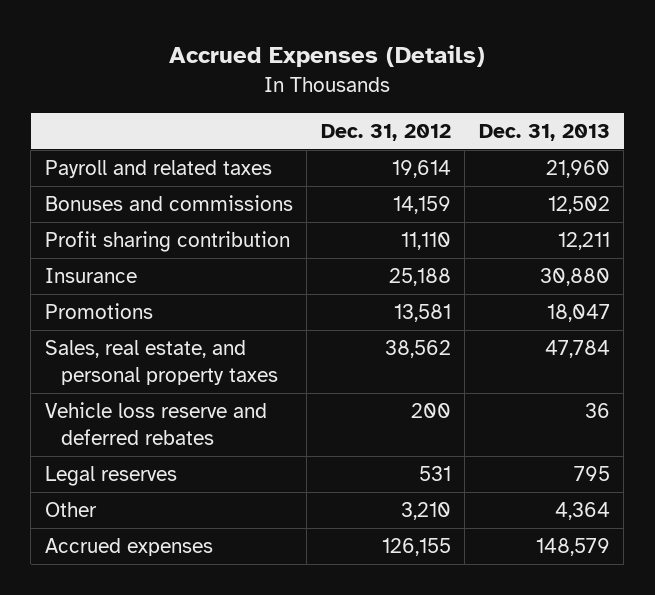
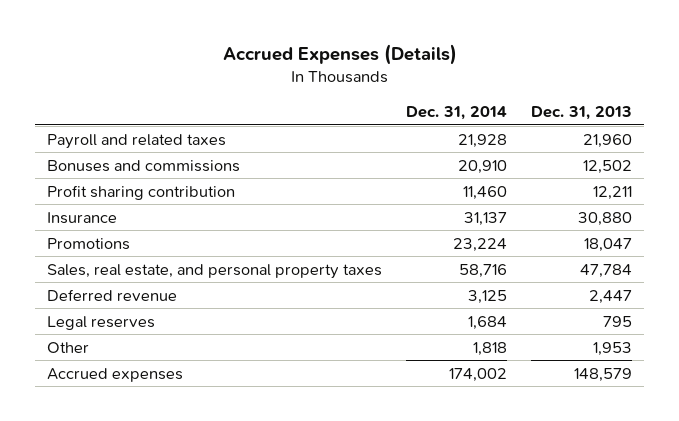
[320,123,451,141] Dec. 31, 2012 -> none
none -> [406,106,508,121] Dec. 31, 2014
[44,402,267,446] Vehicle loss reserve and deferred rebates -> none
none -> [47,288,178,301] Deferred revenue
[554,502,610,521] 4,364 -> [593,341,633,356] 1,953

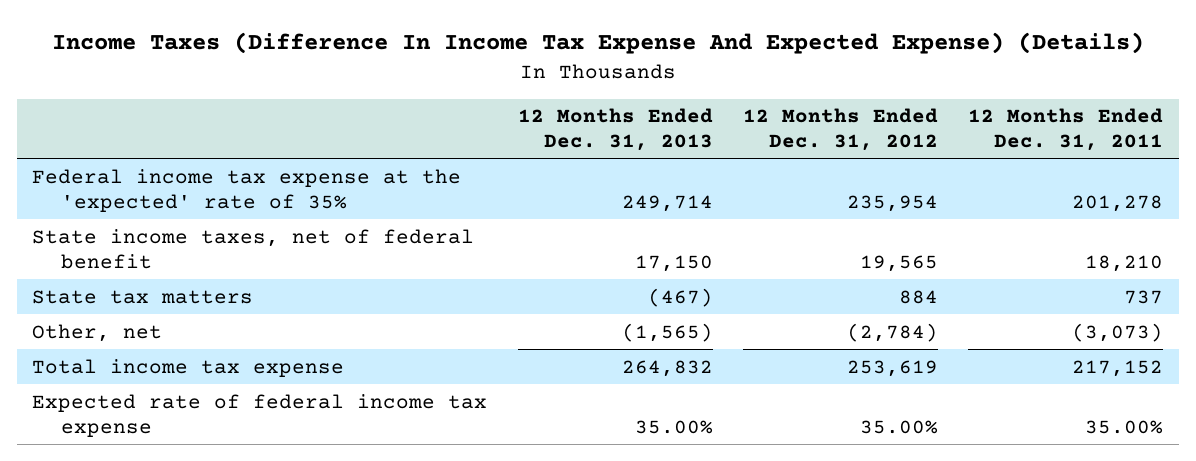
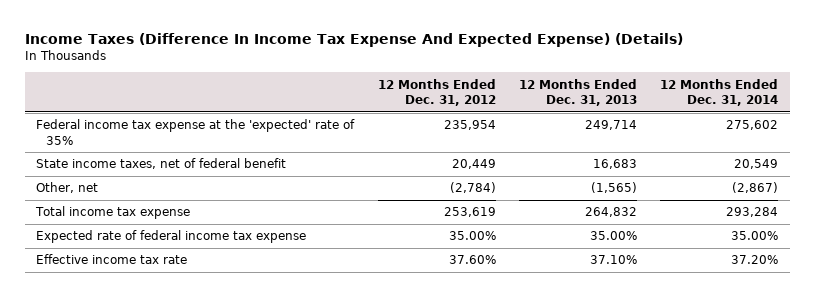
[968,108,1164,152] 12 Months Ended Dec. 31, 2011 -> none
none -> [659,78,778,107] 12 Months Ended Dec. 31, 2014
[32,289,254,304] State tax matters -> none
[634,254,713,272] 17,150 -> [592,159,637,170] 16,683
[860,254,939,272] 19,565 -> [451,159,496,170] 20,449
none -> [36,254,188,265] Effective income tax rate

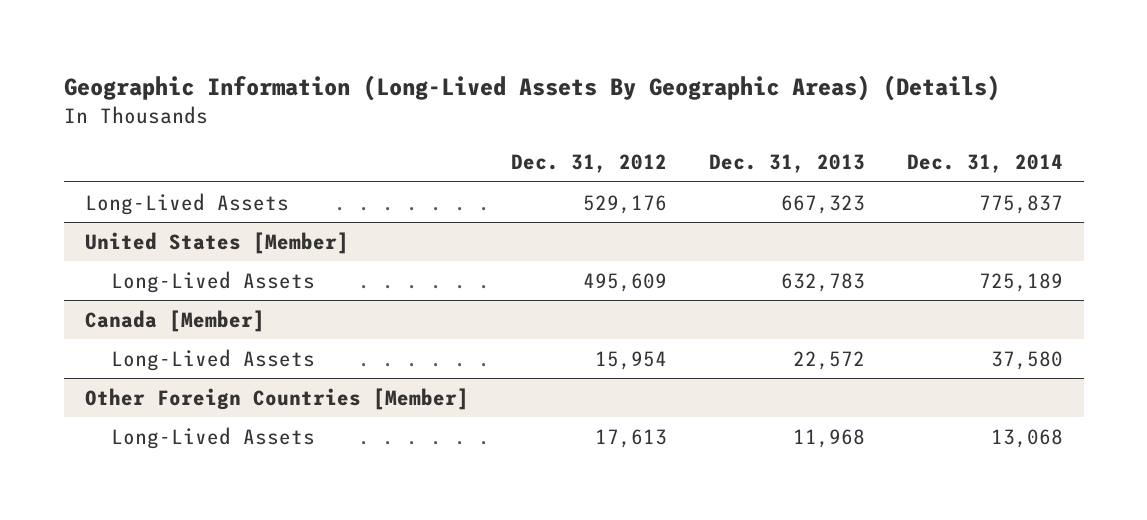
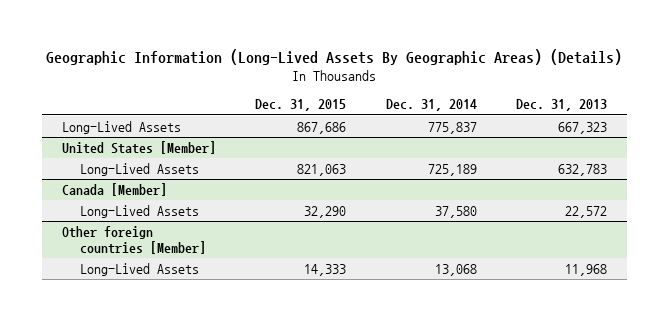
[510,154,667,174] Dec. 31, 2012 -> none
none -> [255,99,347,112] Dec. 31, 2015
[84,387,469,410] Other Foreign Countries [Member] -> [61,225,206,254] Other foreign countries [Member]

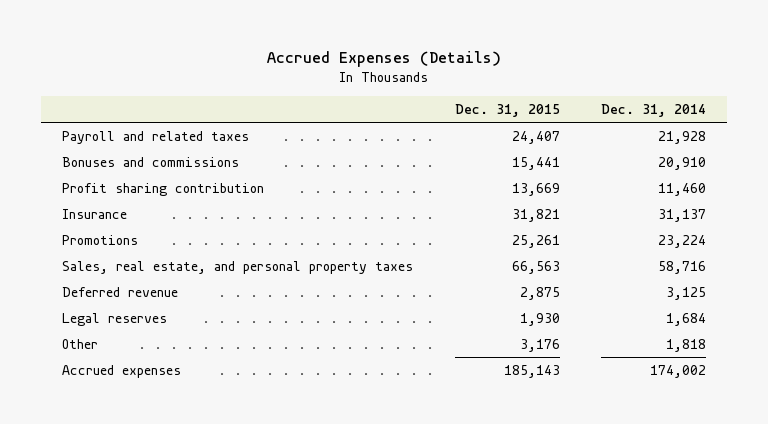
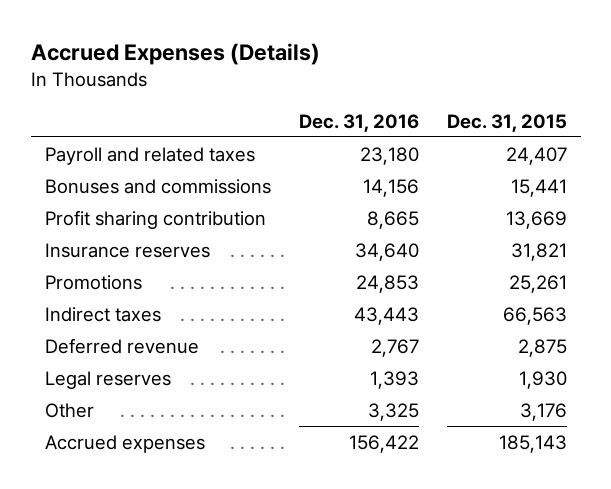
[601,103,707,117] Dec. 31, 2014 -> none
none -> [298,113,419,132] Dec. 31, 2016
[62,208,128,219] Insurance -> [44,242,210,258] Insurance reserves
[62,260,414,274] Sales, real estate, and personal property taxes -> [44,306,161,322] Indirect taxes

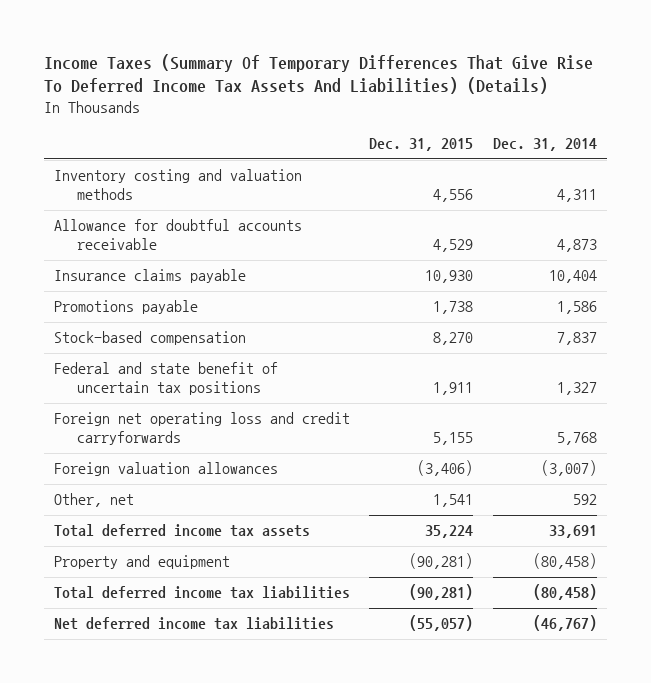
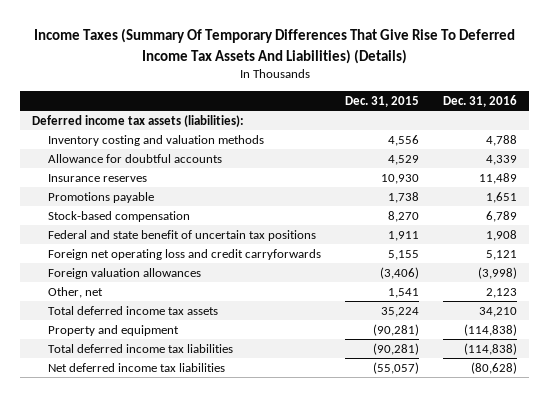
[493,138,598,152] Dec. 31, 2014 -> none
none -> [443,94,518,107] Dec. 31, 2016
none -> [32,114,245,127] Deferred income tax assets (liabilities):
[53,219,302,251] Allowance for doubtful accounts receivable -> [47,153,222,163] Allowance for doubtful accounts
[53,269,246,284] Insurance claims payable -> [47,173,147,182] Insurance reserves

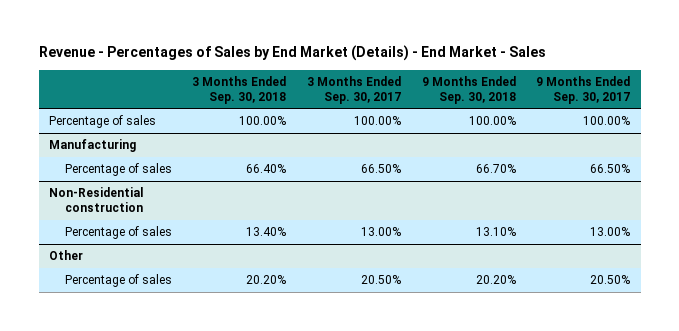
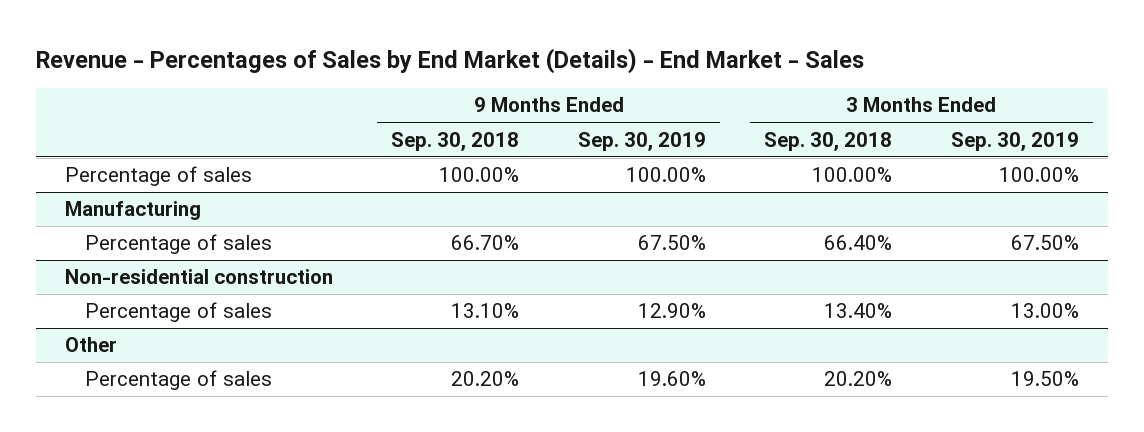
[307,75,402,104] 3 Months Ended Sep. 30, 2017 -> none
[536,75,631,104] 9 Months Ended Sep. 30, 2017 -> none
none -> [577,131,706,151] Sep. 30, 2019
none -> [950,131,1079,151] Sep. 30, 2019
[49,187,144,213] Non-Residential construction -> [65,269,334,285] Non-residential construction

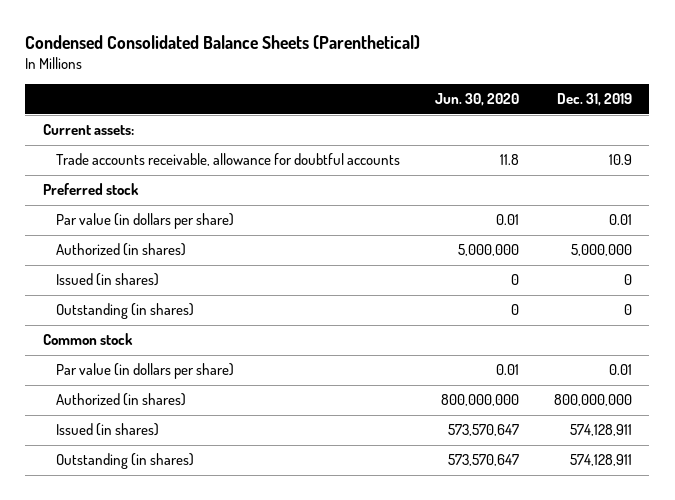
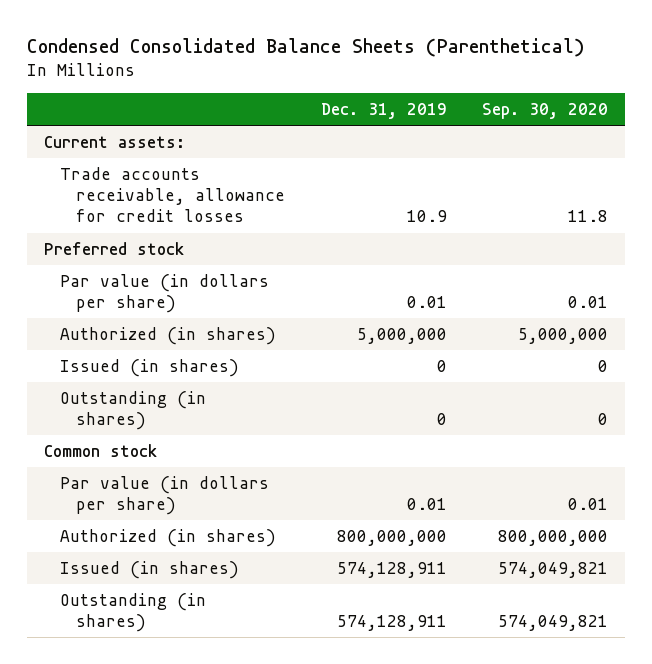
[435,93,520,107] Jun. 30, 2020 -> none
none -> [481,102,608,119] Sep. 30, 2020
[56,153,401,167] Trade accounts receivable, allowance for doubtful accounts -> [60,166,286,223] Trade accounts receivable, allowance for credit losses

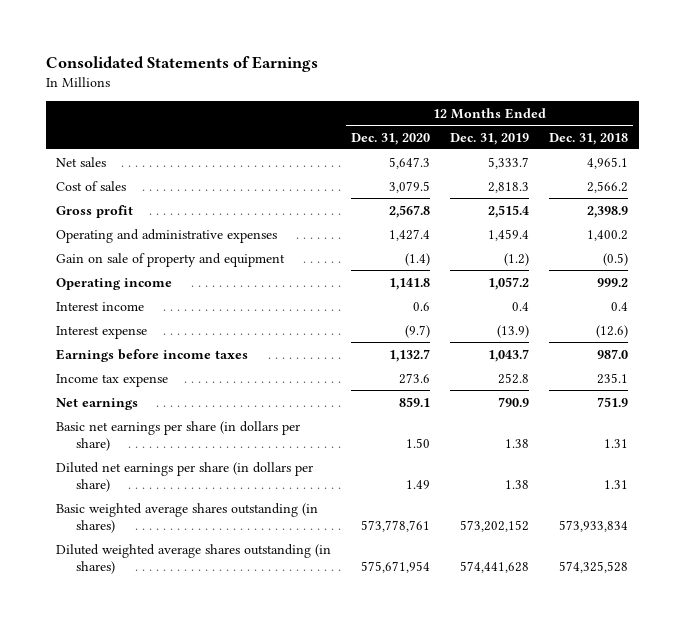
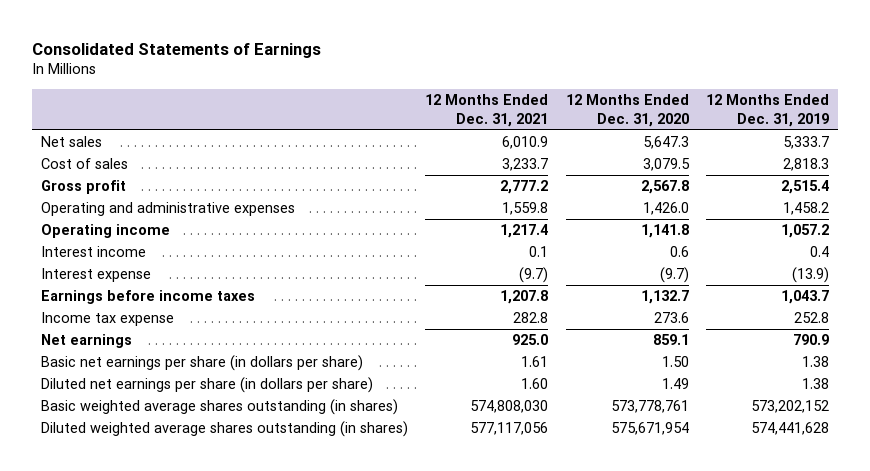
[549,132,629,145] Dec. 31, 2018 -> none
none -> [425,94,549,127] 12 Months Ended Dec. 31, 2021
[55,252,285,267] Gain on sale of property and equipment -> none
[389,228,431,241] 1,427.4 -> [642,202,689,216] 1,426.0
[488,228,530,241] 1,459.4 -> [783,202,830,216] 1,458.2

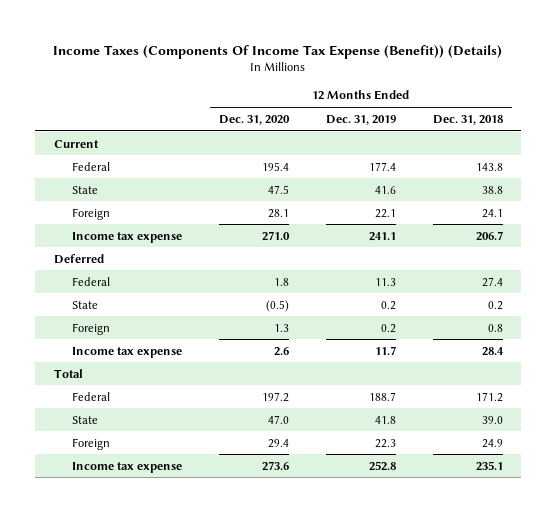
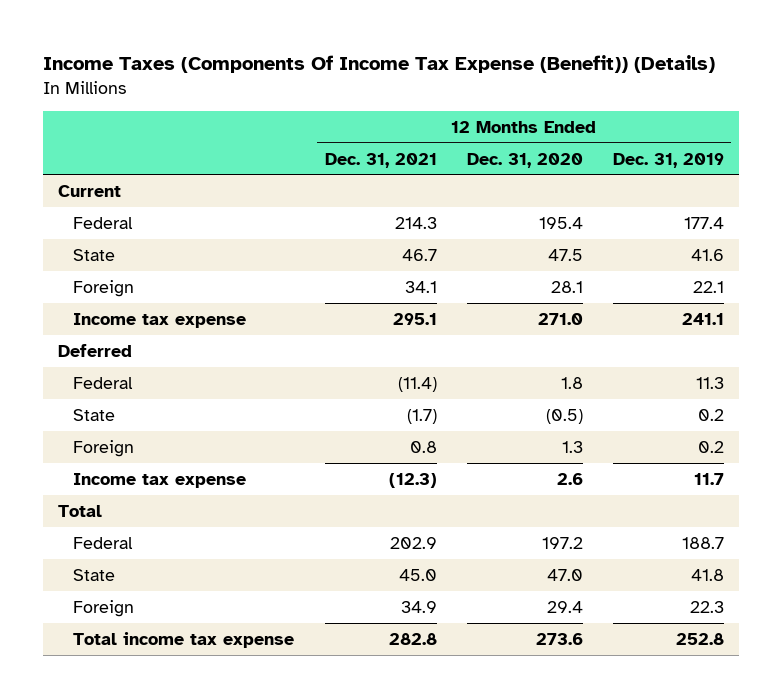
[432,114,503,125] Dec. 31, 2018 -> none
none -> [324,152,437,168] Dec. 31, 2021
[72,461,183,473] Income tax expense -> [73,631,295,648] Total income tax expense

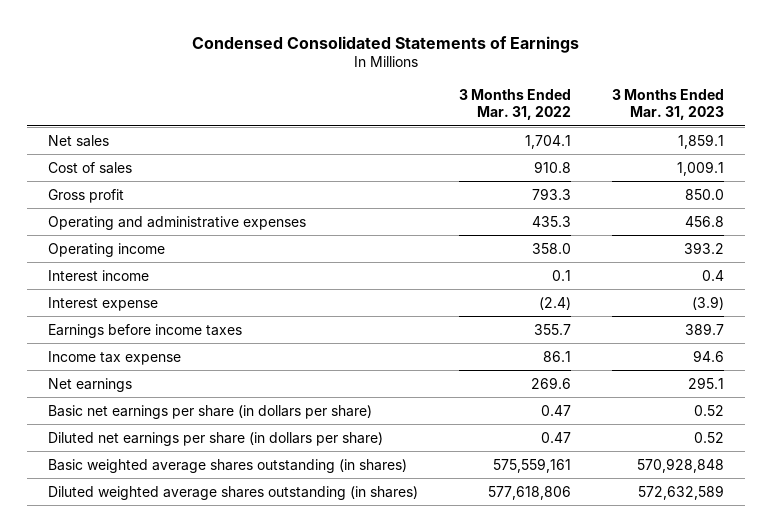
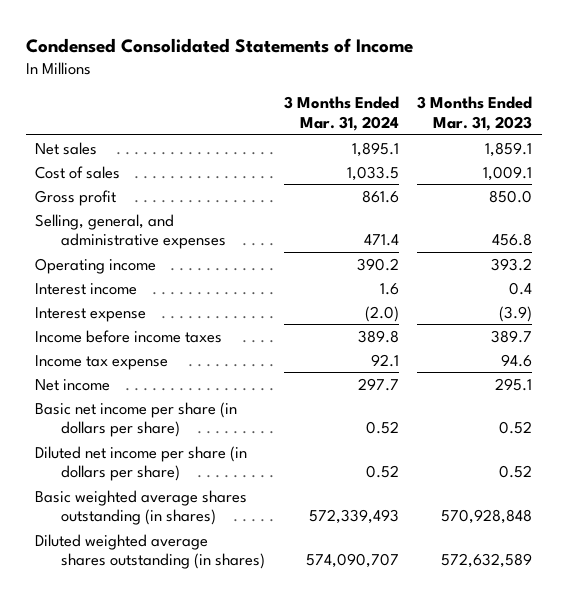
[191,35,579,53] Condensed Consolidated Statements of Earnings -> [25,37,413,53] Condensed Consolidated Statements of Income
[458,88,571,121] 3 Months Ended Mar. 31, 2022 -> none
none -> [283,96,399,131] 3 Months Ended Mar. 31, 2024
[47,215,306,230] Operating and administrative expenses -> [35,213,226,250] Selling, general, and administrative expenses
[47,323,242,338] Earnings before income taxes -> [35,329,223,343] Income before income taxes
[47,377,132,392] Net earnings -> [35,378,111,391] Net income
[47,404,372,419] Basic net earnings per share (in dollars per share) -> [35,401,238,438] Basic net income per share (in dollars per share)
[47,431,383,446] Diluted net earnings per share (in dollars per share) -> [35,445,248,482] Diluted net income per share (in dollars per share)

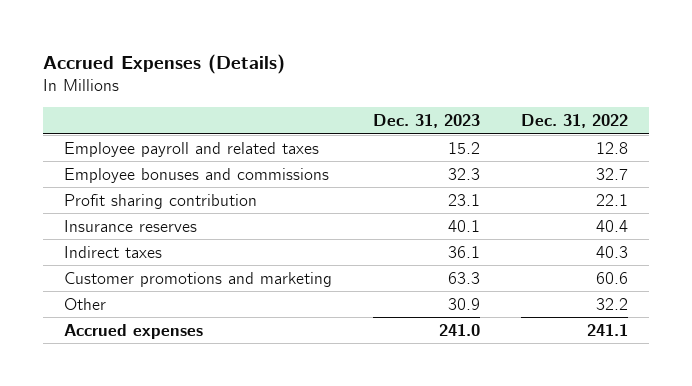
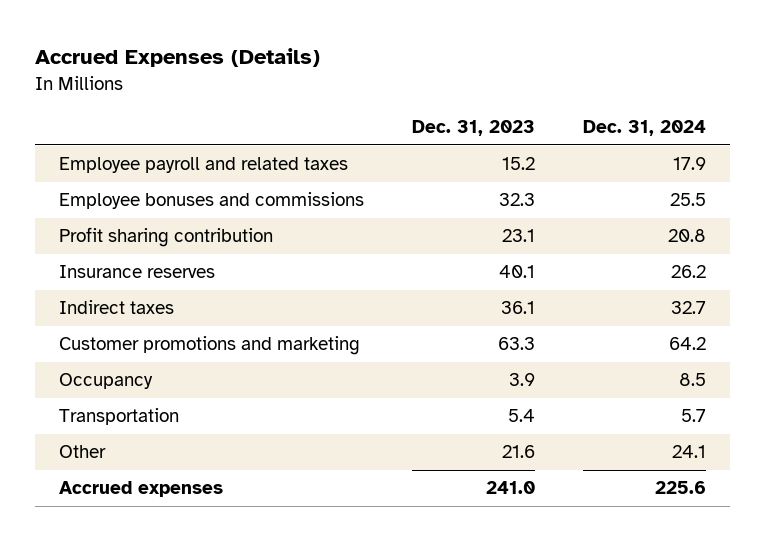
[521,114,629,129] Dec. 31, 2022 -> none
none -> [583,120,707,137] Dec. 31, 2024
none -> [58,373,153,390] Occupancy
none -> [58,408,179,426] Transportation
[448,297,481,310] 30.9 -> [501,445,535,459] 21.6

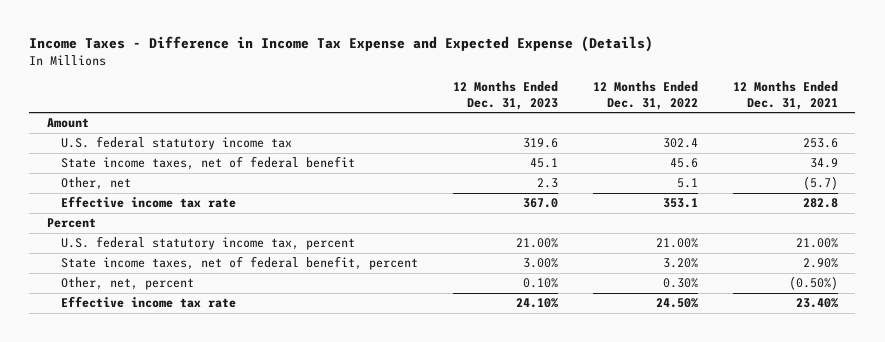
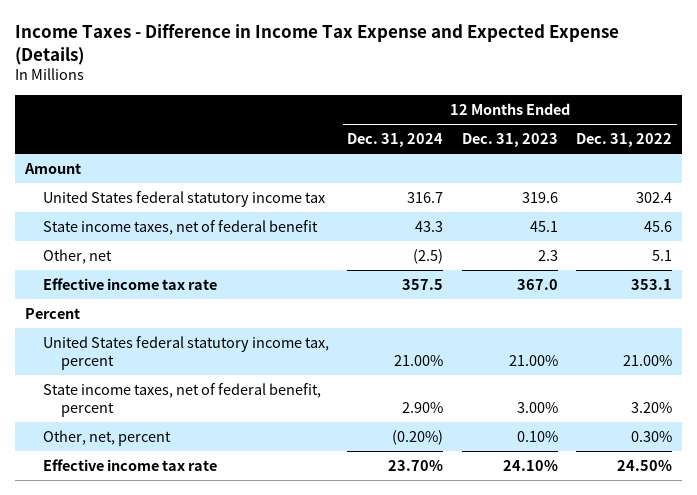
[732,81,838,110] 12 Months Ended Dec. 31, 2021 -> none
none -> [347,133,444,148] Dec. 31, 2024
[60,136,292,151] U.S. federal statutory income tax -> [42,190,325,207] United States federal statutory income tax
[60,236,355,251] U.S. federal statutory income tax, percent -> [42,335,329,370] United States federal statutory income tax, percent

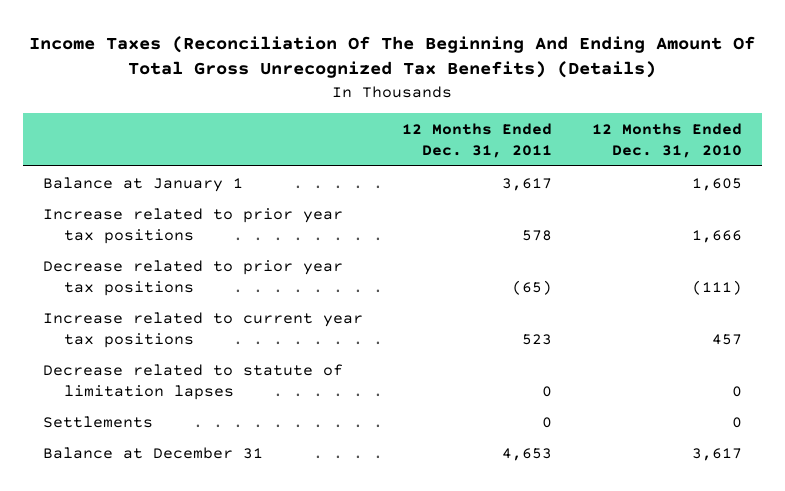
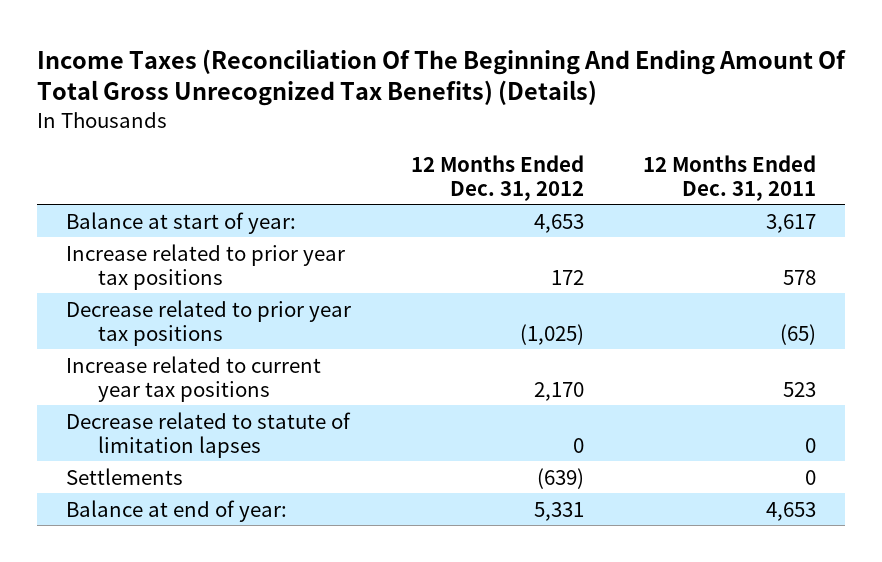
[592,122,743,158] 12 Months Ended Dec. 31, 2010 -> none
none -> [410,154,584,201] 12 Months Ended Dec. 31, 2012
[42,176,243,192] Balance at January 1 -> [66,211,297,234] Balance at start of year:
[42,446,263,459] Balance at December 31 -> [66,499,288,522] Balance at end of year:

